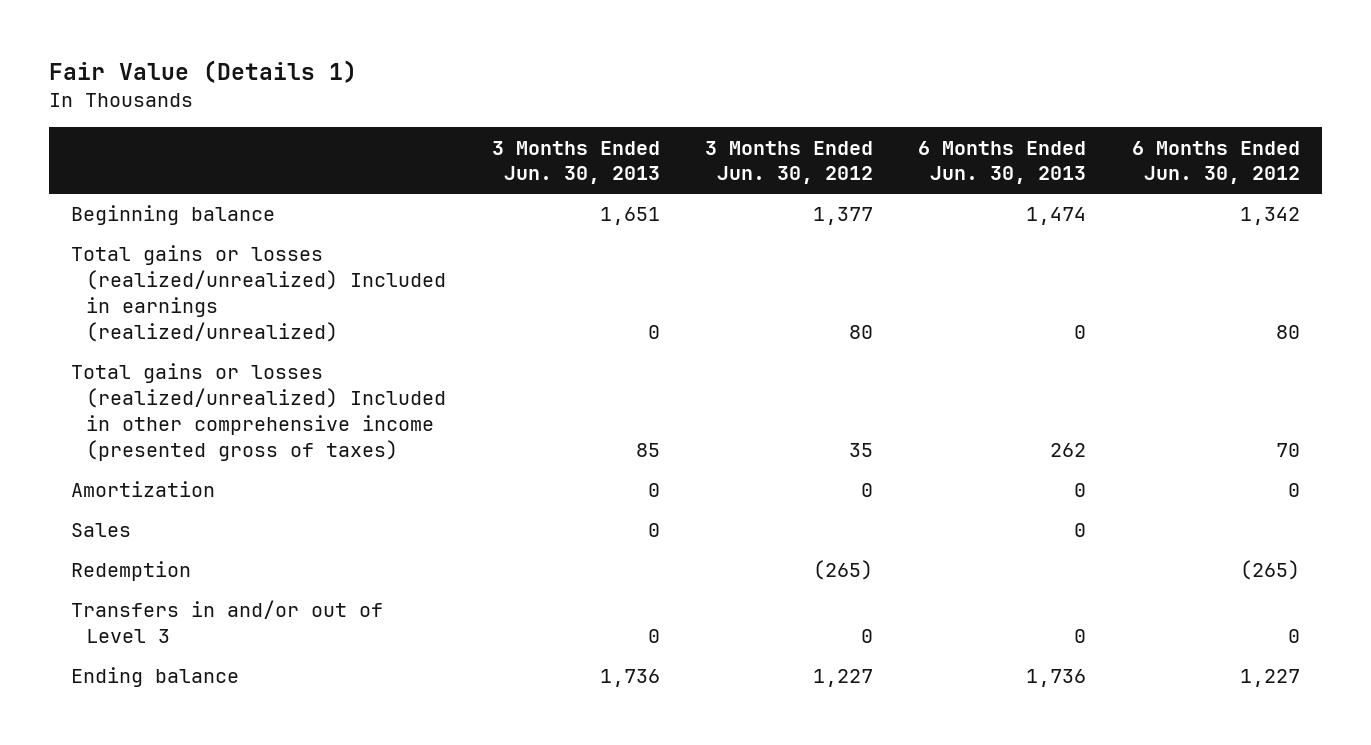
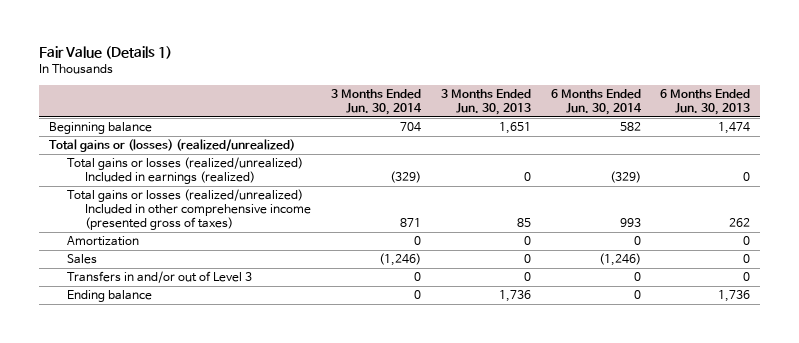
[704,140,873,185] 3 Months Ended Jun. 30, 2012 -> none
[1131,140,1300,185] 6 Months Ended Jun. 30, 2012 -> none
none -> [331,88,423,115] 3 Months Ended Jun. 30, 2014
none -> [550,88,642,115] 6 Months Ended Jun. 30, 2014
none -> [48,139,295,153] Total gains or (losses) (realized/unrealized)
[71,245,447,343] Total gains or losses (realized/unrealized) Included in earnings (realized/unrealized) -> [67,157,304,185] Total gains or losses (realized/unrealized) Included in earnings (realized)
[71,561,192,582] Redemption -> none

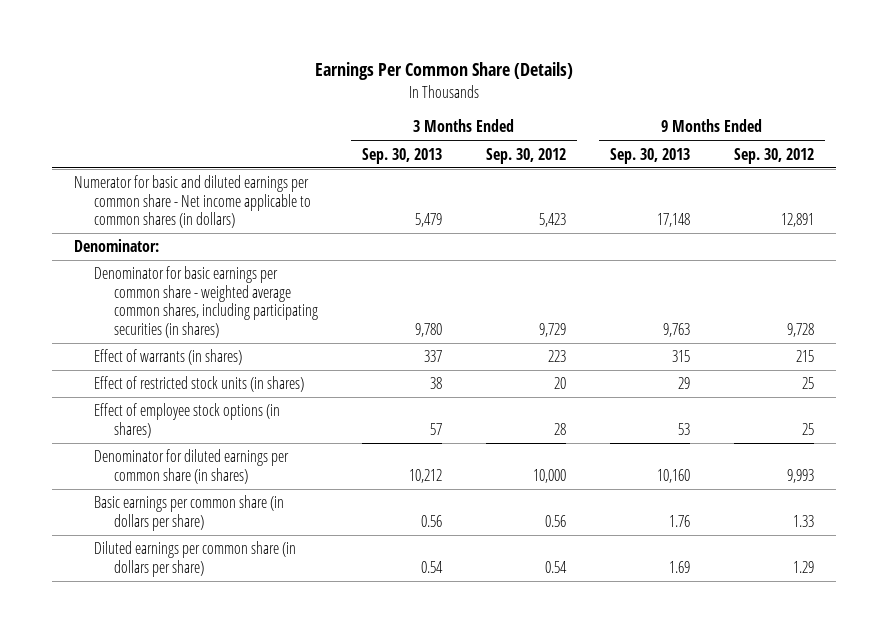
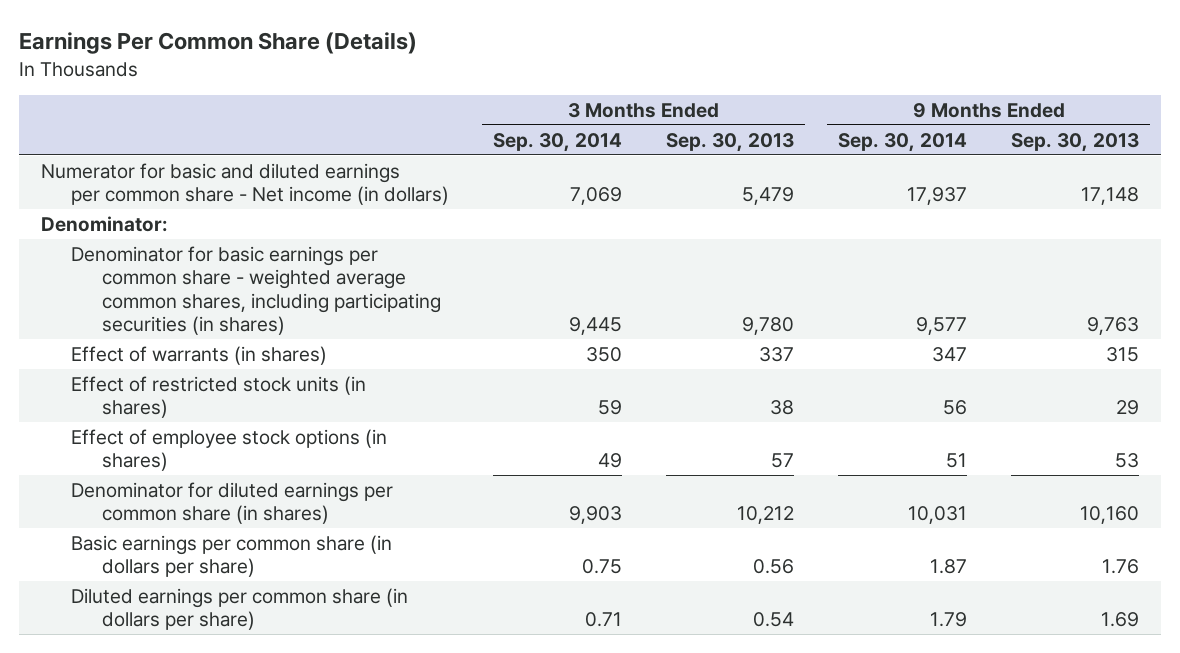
[485,147,566,164] Sep. 30, 2012 -> none
[733,147,814,164] Sep. 30, 2012 -> none
none -> [493,132,623,152] Sep. 30, 2014
none -> [838,132,968,152] Sep. 30, 2014
[74,175,311,229] Numerator for basic and diluted earnings per common share - Net income applicable to common shares (in dollars) -> [40,162,450,206] Numerator for basic and diluted earnings per common share - Net income (in dollars)

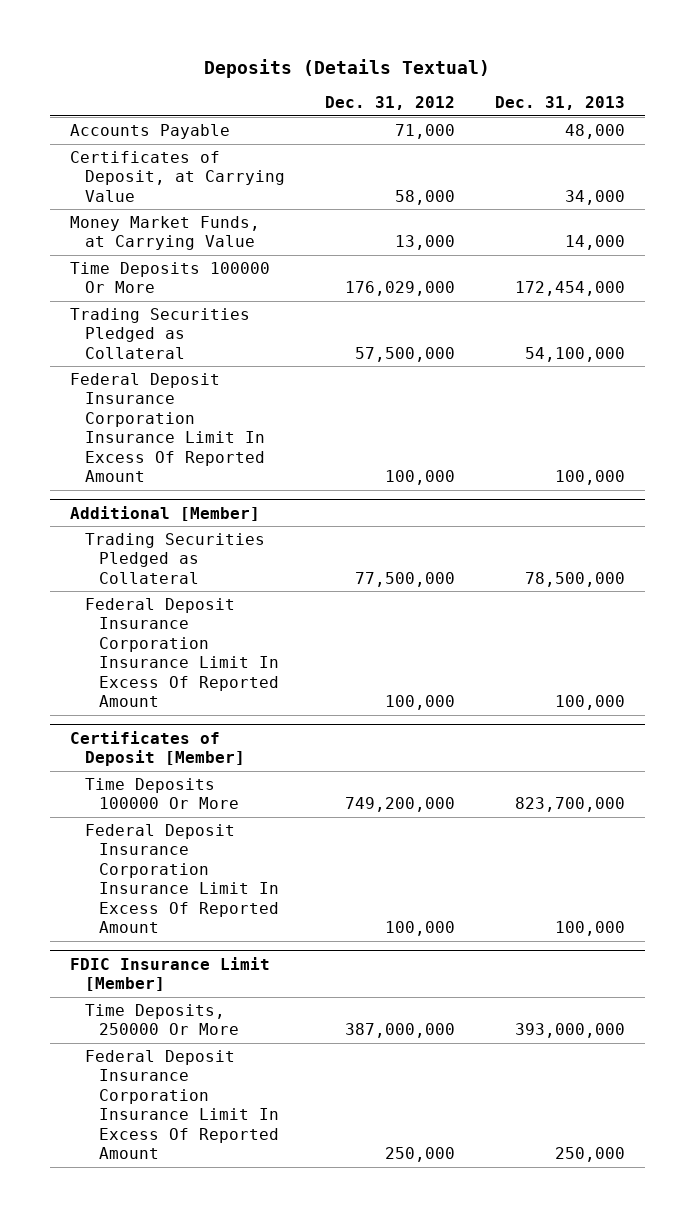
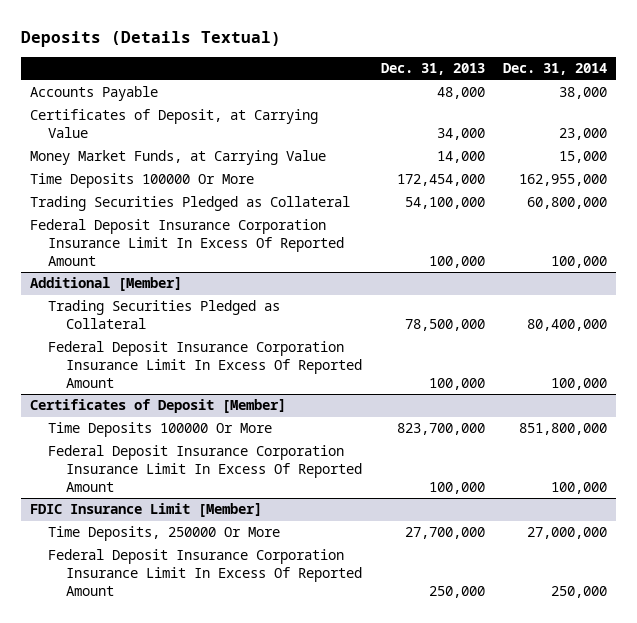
[324,95,455,110] Dec. 31, 2012 -> none
none -> [503,63,608,76] Dec. 31, 2014
[514,1023,625,1039] 393,000,000 -> [404,527,485,540] 27,700,000

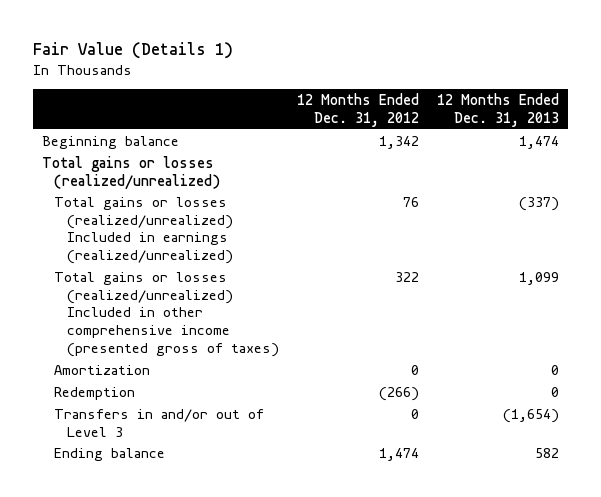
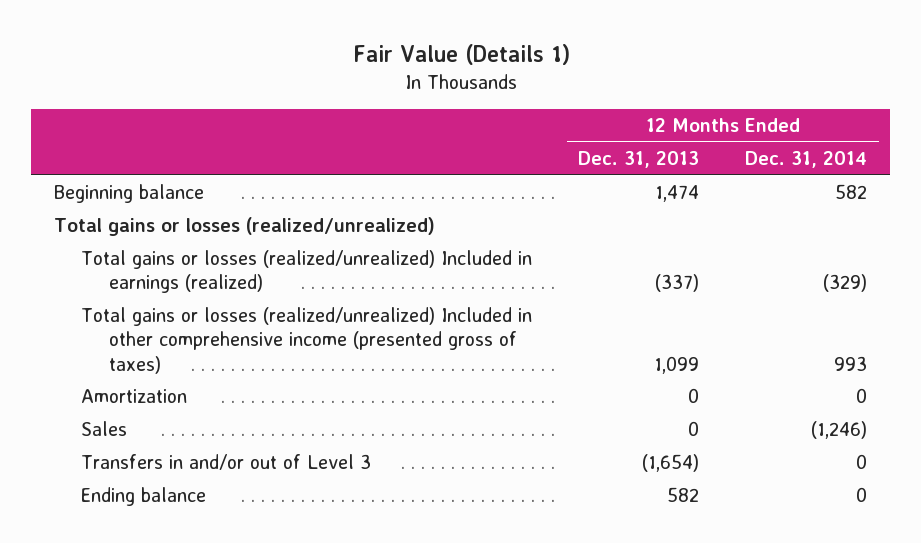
[297,93,420,127] 12 Months Ended Dec. 31, 2012 -> none
none -> [745,151,868,169] Dec. 31, 2014
[54,196,234,265] Total gains or losses (realized/unrealized) Included in earnings (realized/unrealized) -> [81,250,533,294] Total gains or losses (realized/unrealized) Included in earnings (realized)
[54,386,136,400] Redemption -> none
none -> [81,421,128,437] Sales

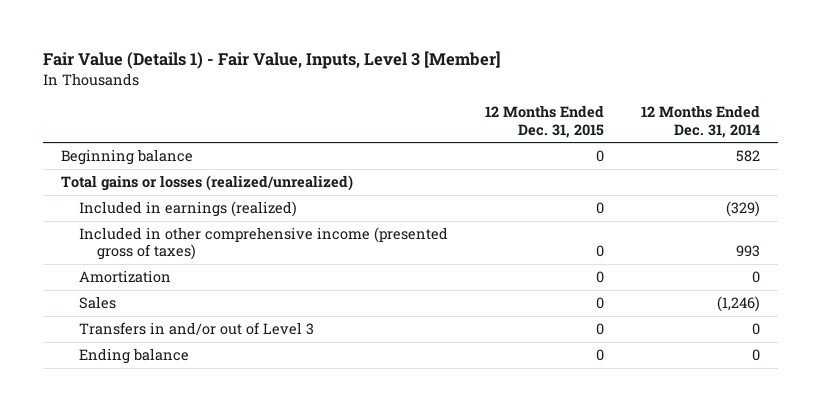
[352,43,570,65] Fair Value (Details 1) -> [42,51,501,70] Fair Value (Details 1) - Fair Value, Inputs, Level 3 [Member]
[578,151,700,169] Dec. 31, 2013 -> none
none -> [484,105,604,138] 12 Months Ended Dec. 31, 2015
[81,250,533,294] Total gains or losses (realized/unrealized) Included in earnings (realized) -> [79,201,298,218] Included in earnings (realized)
[81,307,533,374] Total gains or losses (realized/unrealized) Included in other comprehensive income (presented gross of taxes) -> [79,227,449,261] Included in other comprehensive income (presented gross of taxes)

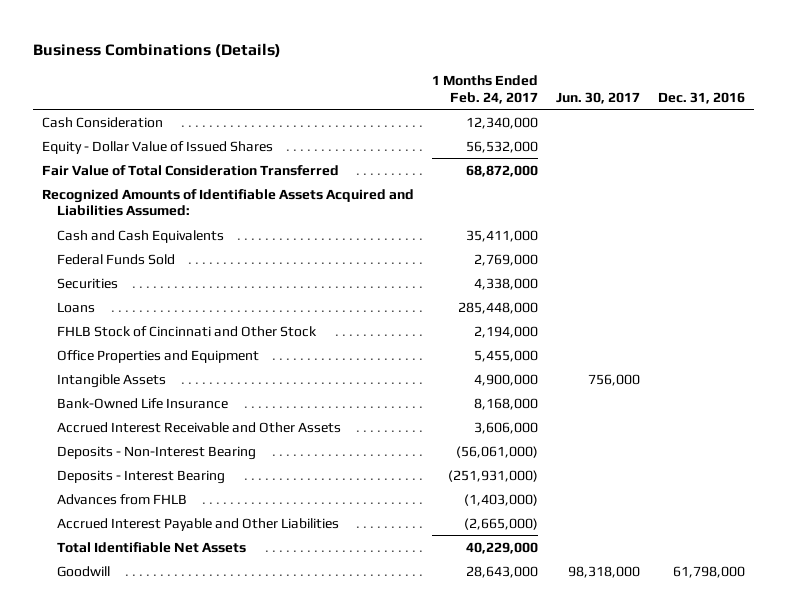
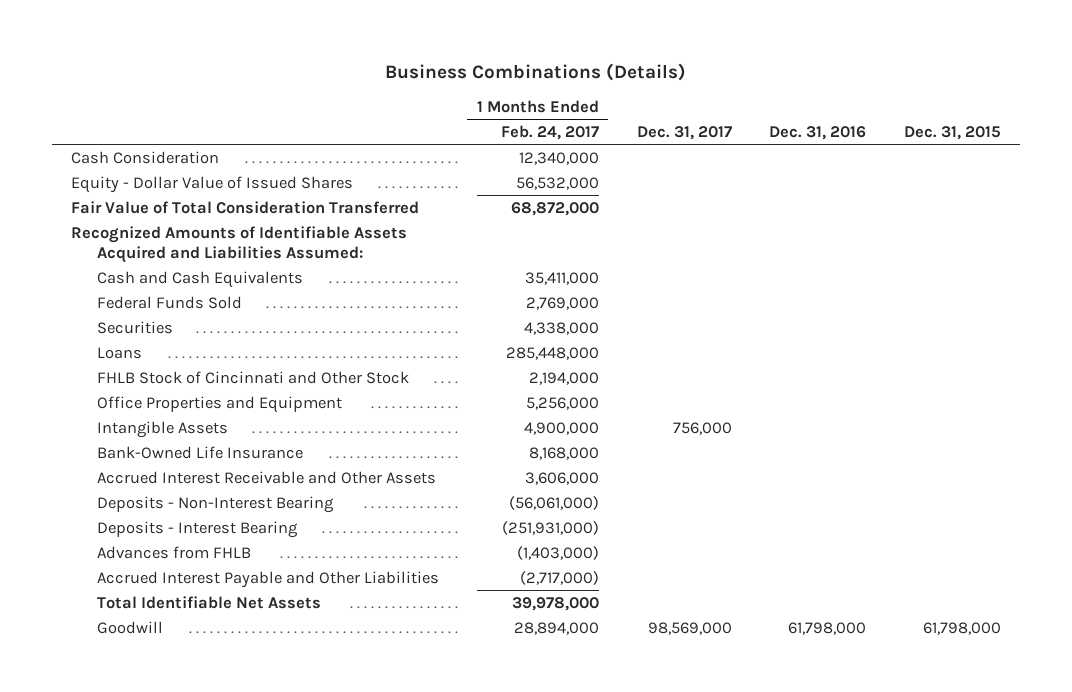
[555,92,640,105] Jun. 30, 2017 -> none
none -> [636,125,732,140] Dec. 31, 2017
none -> [904,125,1002,140] Dec. 31, 2015
[473,349,538,362] 5,455,000 -> [525,396,599,410] 5,256,000
[463,517,538,530] (2,665,000) -> [519,570,599,585] (2,717,000)
[465,541,538,554] 40,229,000 -> [511,596,599,611] 39,978,000
[465,565,538,578] 28,643,000 -> [513,621,599,635] 28,894,000

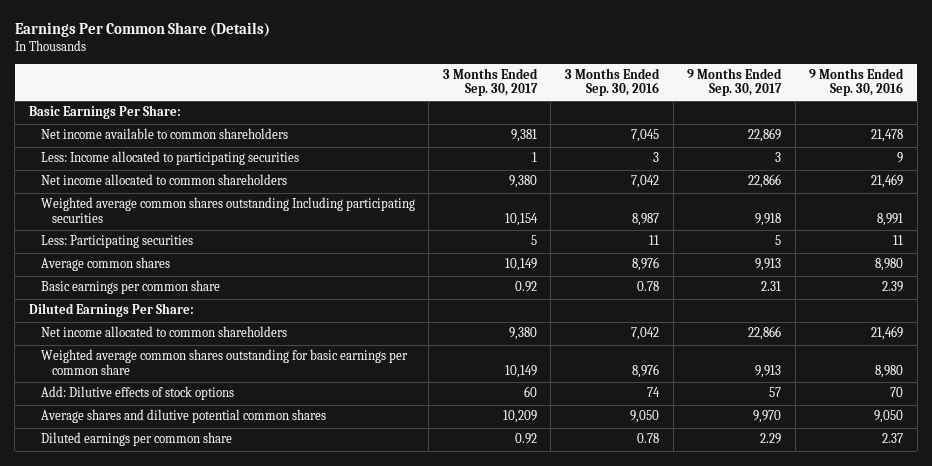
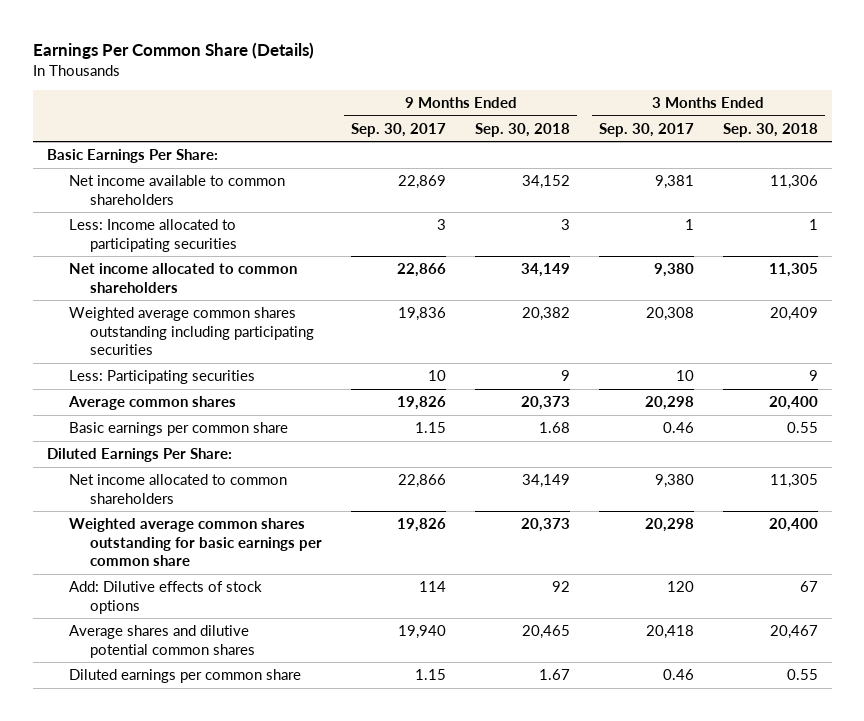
[564,68,660,97] 3 Months Ended Sep. 30, 2016 -> none
[809,68,905,97] 9 Months Ended Sep. 30, 2016 -> none
none -> [474,122,570,137] Sep. 30, 2018
none -> [722,122,818,137] Sep. 30, 2018
[40,197,415,223] Weighted average common shares outstanding Including participating securities -> [68,307,315,356] Weighted average common shares outstanding including participating securities
[504,212,538,226] 10,154 -> [645,307,694,322] 20,308
[755,212,782,226] 9,918 -> [398,307,447,322] 19,836
[530,235,537,246] 5 -> [675,370,694,382] 10
[775,235,782,246] 5 -> [428,370,447,382] 10
[504,258,537,272] 10,149 -> [644,396,694,411] 20,298
[755,258,782,272] 9,913 -> [397,396,447,411] 19,826
[514,281,537,293] 0.92 -> [662,422,694,434] 0.46
[761,281,782,292] 2.31 -> [415,422,447,434] 1.15
[504,364,537,378] 10,149 -> [644,518,694,533] 20,298
[755,364,782,378] 9,913 -> [397,518,447,533] 19,826
[523,386,537,398] 60 -> [666,581,694,593] 120
[769,387,782,398] 57 -> [419,581,447,593] 114
[502,410,537,424] 10,209 -> [645,625,694,640] 20,418
[753,410,782,424] 9,970 -> [398,625,447,640] 19,940
[514,433,537,445] 0.92 -> [662,669,694,681] 0.46
[760,433,782,445] 2.29 -> [415,669,447,681] 1.15

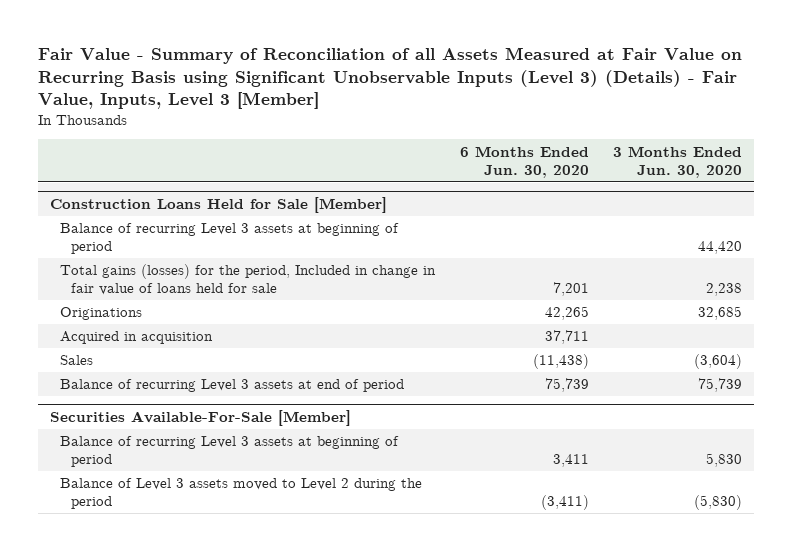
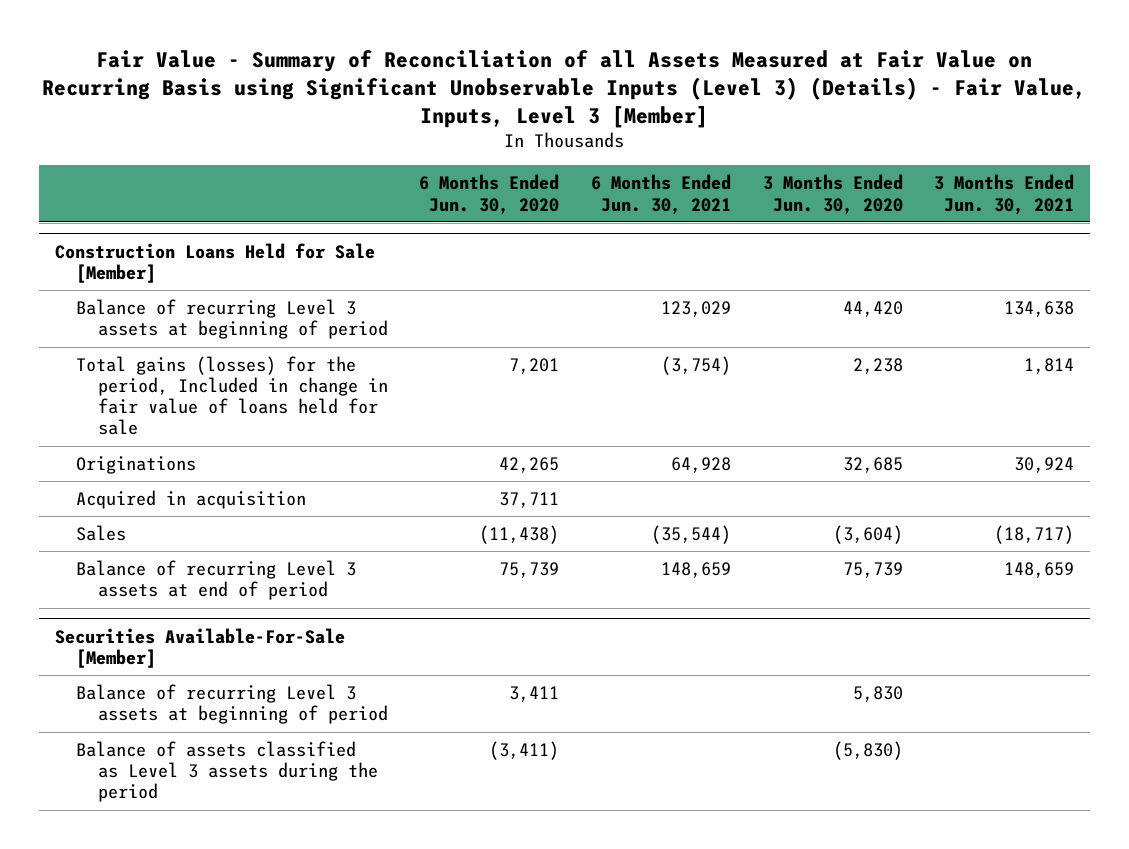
none -> [590,174,731,215] 6 Months Ended Jun. 30, 2021
none -> [934,174,1075,215] 3 Months Ended Jun. 30, 2021
[60,478,423,510] Balance of Level 3 assets moved to Level 2 during the period -> [76,741,378,803] Balance of assets classified as Level 3 assets during the period

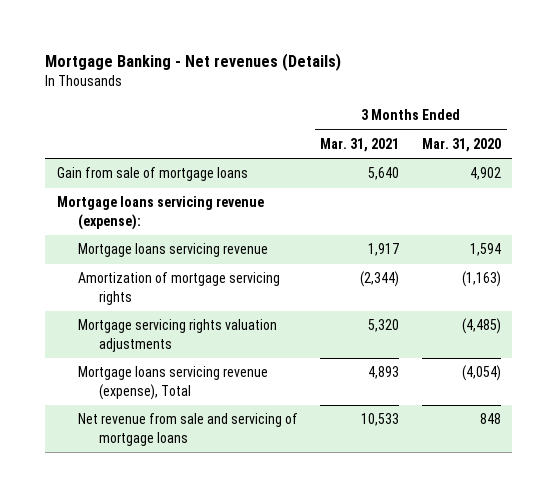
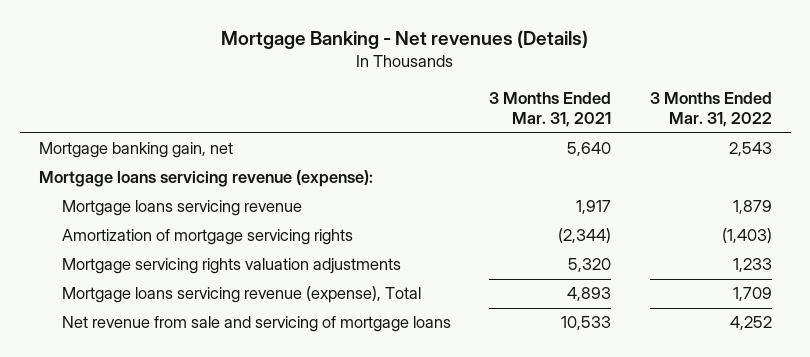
[421,137,501,152] Mar. 31, 2020 -> none
none -> [649,92,772,128] 3 Months Ended Mar. 31, 2022
[56,167,248,182] Gain from sale of mortgage loans -> [38,142,233,159] Mortgage banking gain, net

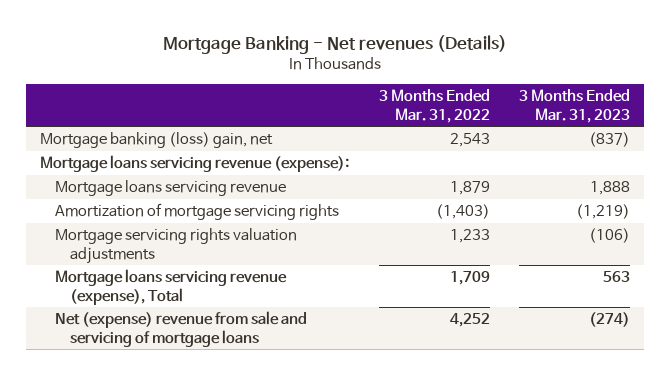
[489,92,612,128] 3 Months Ended Mar. 31, 2021 -> none
none -> [518,89,630,123] 3 Months Ended Mar. 31, 2023
[38,142,233,159] Mortgage banking gain, net -> [40,132,274,149] Mortgage banking (loss) gain, net
[61,316,451,333] Net revenue from sale and servicing of mortgage loans -> [55,311,308,347] Net (expense) revenue from sale and servicing of mortgage loans

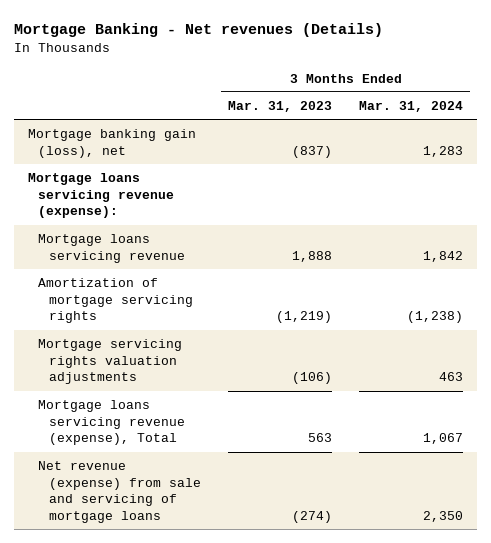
[378,89,490,123] 3 Months Ended Mar. 31, 2022 -> none
none -> [359,100,464,112] Mar. 31, 2024
[40,132,274,149] Mortgage banking (loss) gain, net -> [27,128,196,158] Mortgage banking gain (loss), net
[55,311,308,347] Net (expense) revenue from sale and servicing of mortgage loans -> [38,460,202,524] Net revenue (expense) from sale and servicing of mortgage loans

